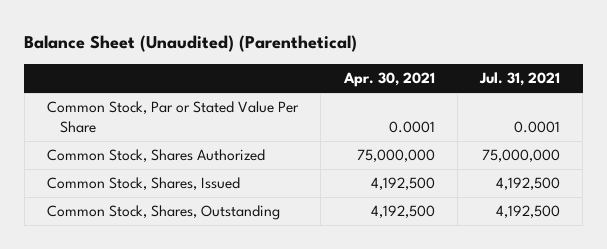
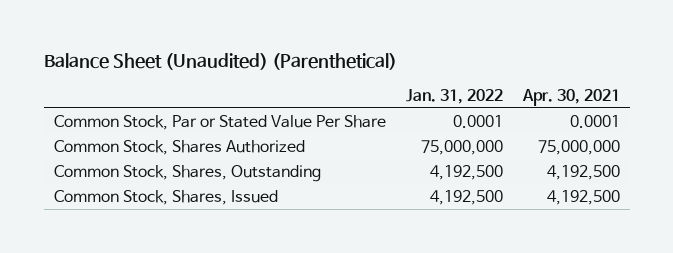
[479,72,561,87] Jul. 31, 2021 -> none
none -> [405,88,503,104] Jan. 31, 2022
[47,177,241,191] Common Stock, Shares, Issued -> [53,190,278,206] Common Stock, Shares, Issued

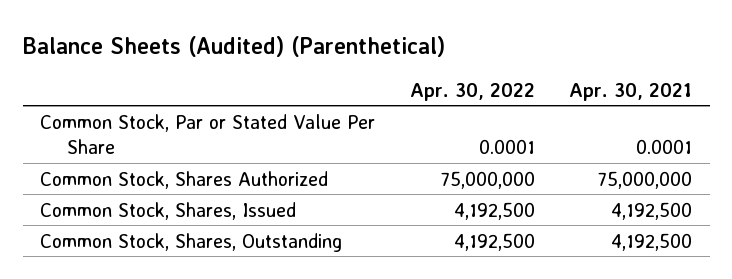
[43,53,397,71] Balance Sheet (Unaudited) (Parenthetical) -> [22,35,445,57] Balance Sheets (Audited) (Parenthetical)
[405,88,503,104] Jan. 31, 2022 -> none
none -> [409,82,535,101] Apr. 30, 2022
[53,165,321,183] Common Stock, Shares, Outstanding -> [40,232,343,252] Common Stock, Shares, Outstanding

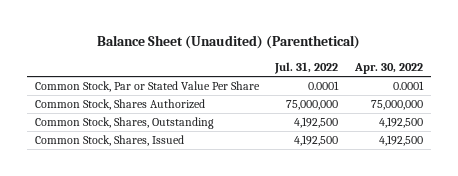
[22,35,445,57] Balance Sheets (Audited) (Parenthetical) -> [96,34,360,49] Balance Sheet (Unaudited) (Parenthetical)
[569,82,693,101] Apr. 30, 2021 -> none
none -> [274,62,339,75] Jul. 31, 2022
[40,201,297,220] Common Stock, Shares, Issued -> [34,135,184,147] Common Stock, Shares, Issued

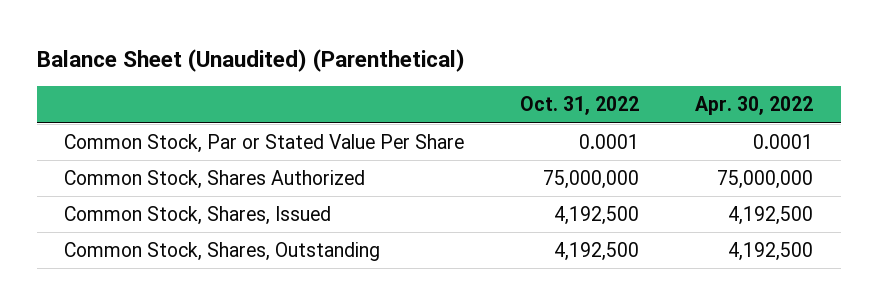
[274,62,339,75] Jul. 31, 2022 -> none
none -> [520,96,640,116] Oct. 31, 2022
[34,117,214,130] Common Stock, Shares, Outstanding -> [64,242,381,262] Common Stock, Shares, Outstanding

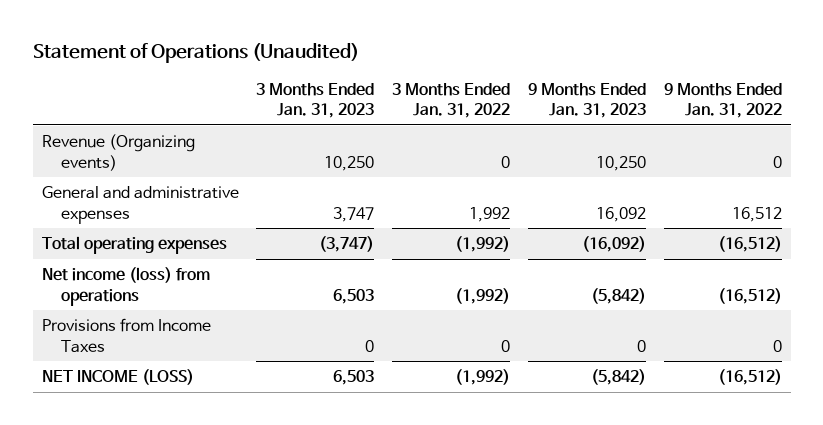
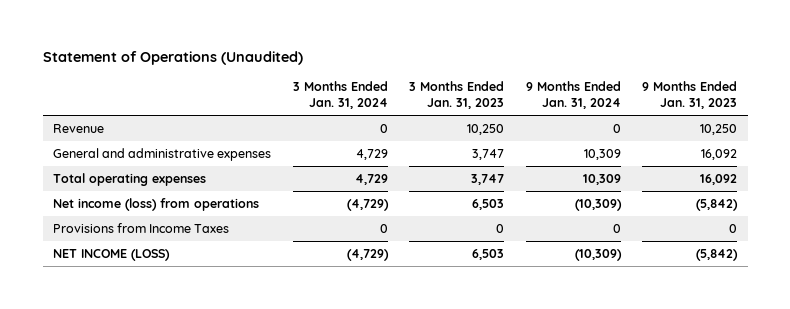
[392,82,511,119] 3 Months Ended Jan. 31, 2022 -> none
[663,82,782,119] 9 Months Ended Jan. 31, 2022 -> none
none -> [292,81,388,110] 3 Months Ended Jan. 31, 2024
none -> [525,81,621,110] 9 Months Ended Jan. 31, 2024
[41,134,195,171] Revenue (Organizing events) -> [53,123,105,133] Revenue
[319,236,375,253] (3,747) -> [471,173,505,185] 3,747
[581,236,646,253] (16,092) -> [699,173,737,185] 16,092

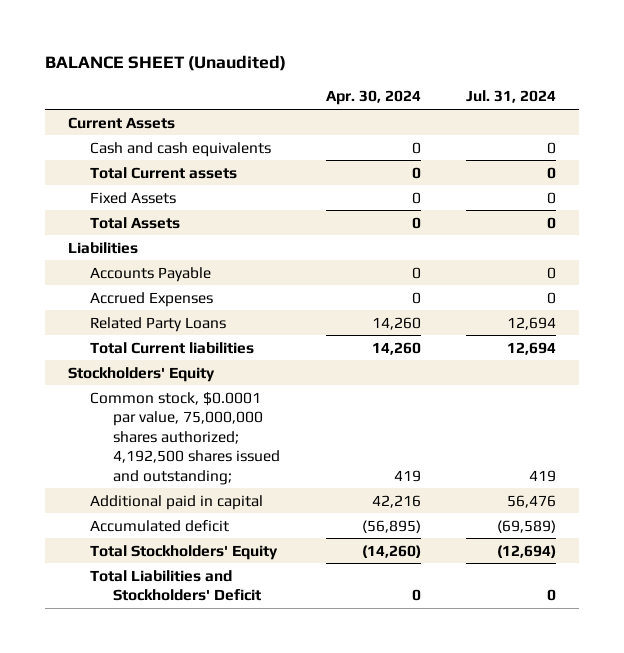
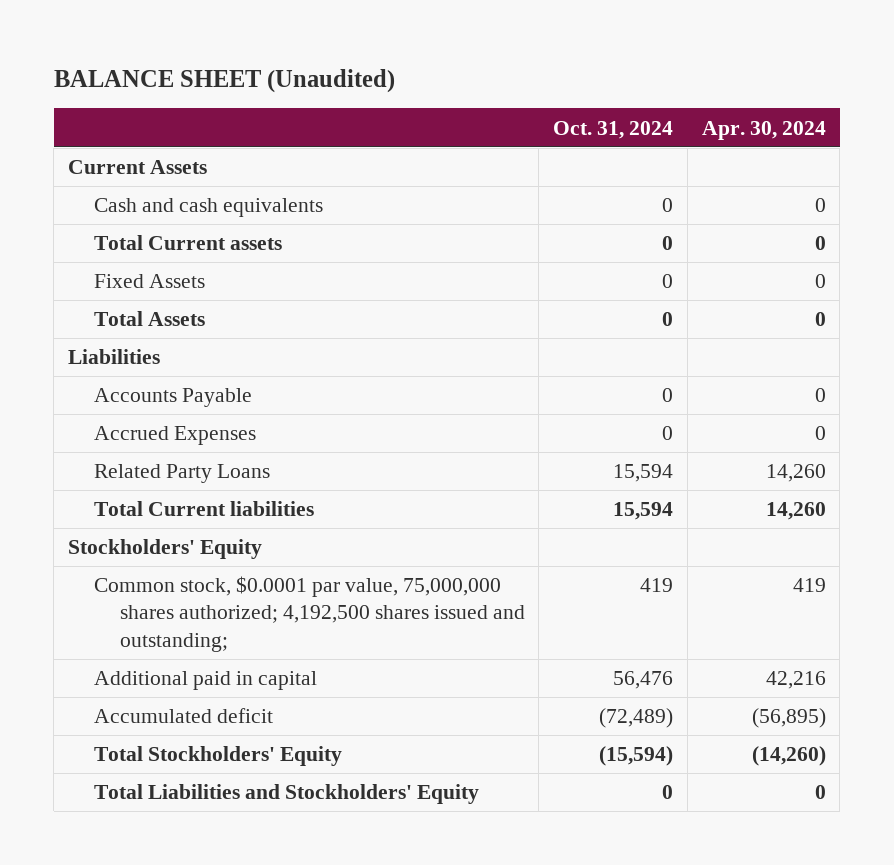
[466,90,557,104] Jul. 31, 2024 -> none
none -> [553,120,674,139] Oct. 31, 2024
[90,569,261,602] Total Liabilities and Stockholders' Deficit -> [93,784,479,805] Total Liabilities and Stockholders' Equity

